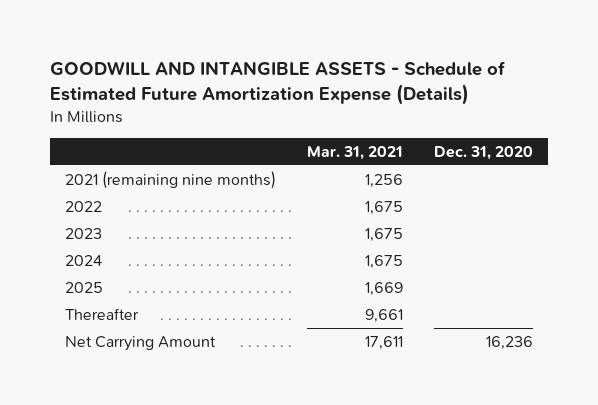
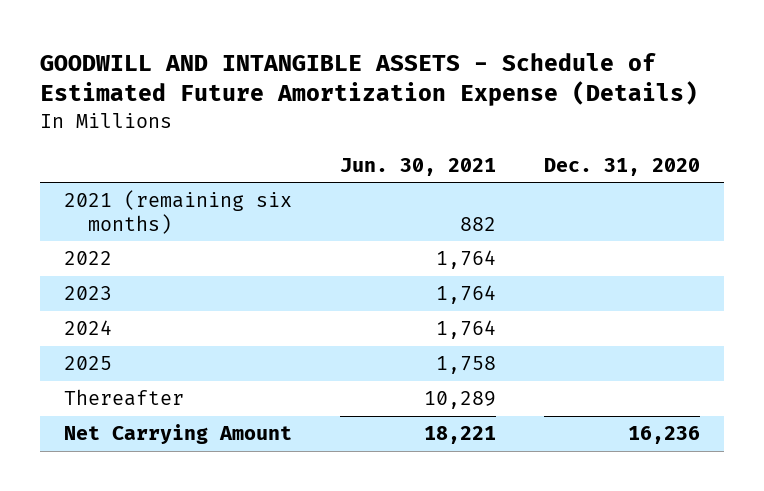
[306,145,403,160] Mar. 31, 2021 -> none
none -> [340,157,497,176] Jun. 30, 2021
[65,170,277,189] 2021 (remaining nine months) -> [64,190,293,234] 2021 (remaining six months)

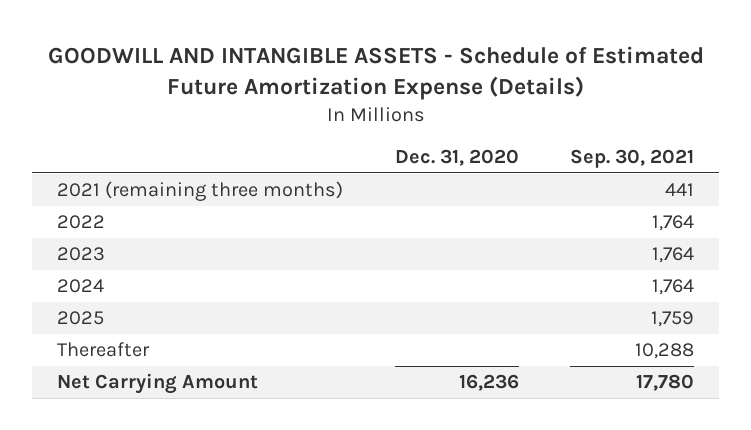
[340,157,497,176] Jun. 30, 2021 -> none
none -> [569,149,694,169] Sep. 30, 2021
[64,190,293,234] 2021 (remaining six months) -> [57,181,344,202] 2021 (remaining three months)

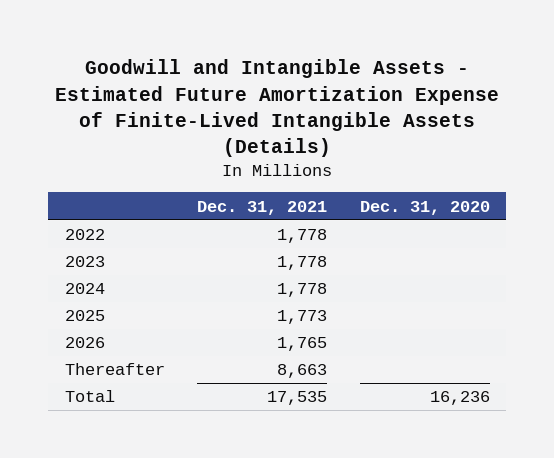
[47,45,704,100] GOODWILL AND INTANGIBLE ASSETS - Schedule of Estimated Future Amortization Expense (Details) -> [55,59,500,157] Goodwill and Intangible Assets - Estimated Future Amortization Expense of Finite-Lived Intangible Assets (Details)
[569,149,694,169] Sep. 30, 2021 -> none
none -> [197,200,328,215] Dec. 31, 2021
[57,181,344,202] 2021 (remaining three months) -> none
none -> [64,337,105,349] 2026
[57,373,259,395] Net Carrying Amount -> [64,390,115,403] Total

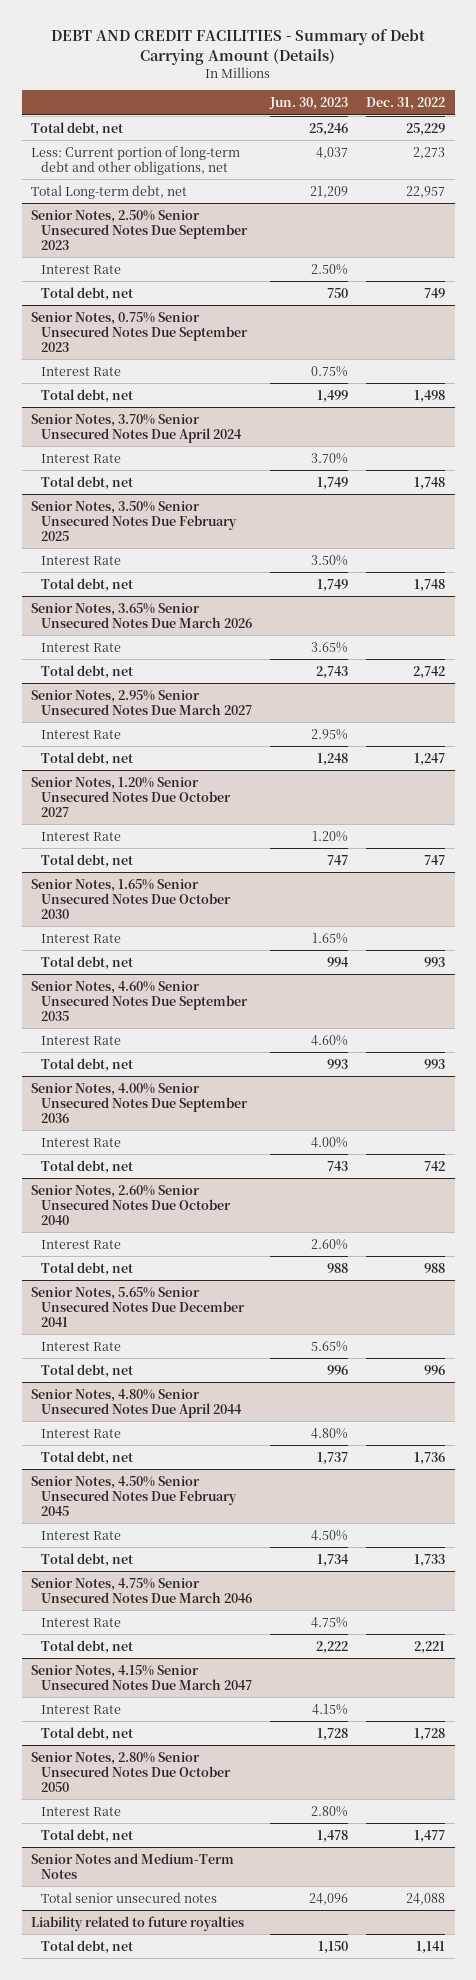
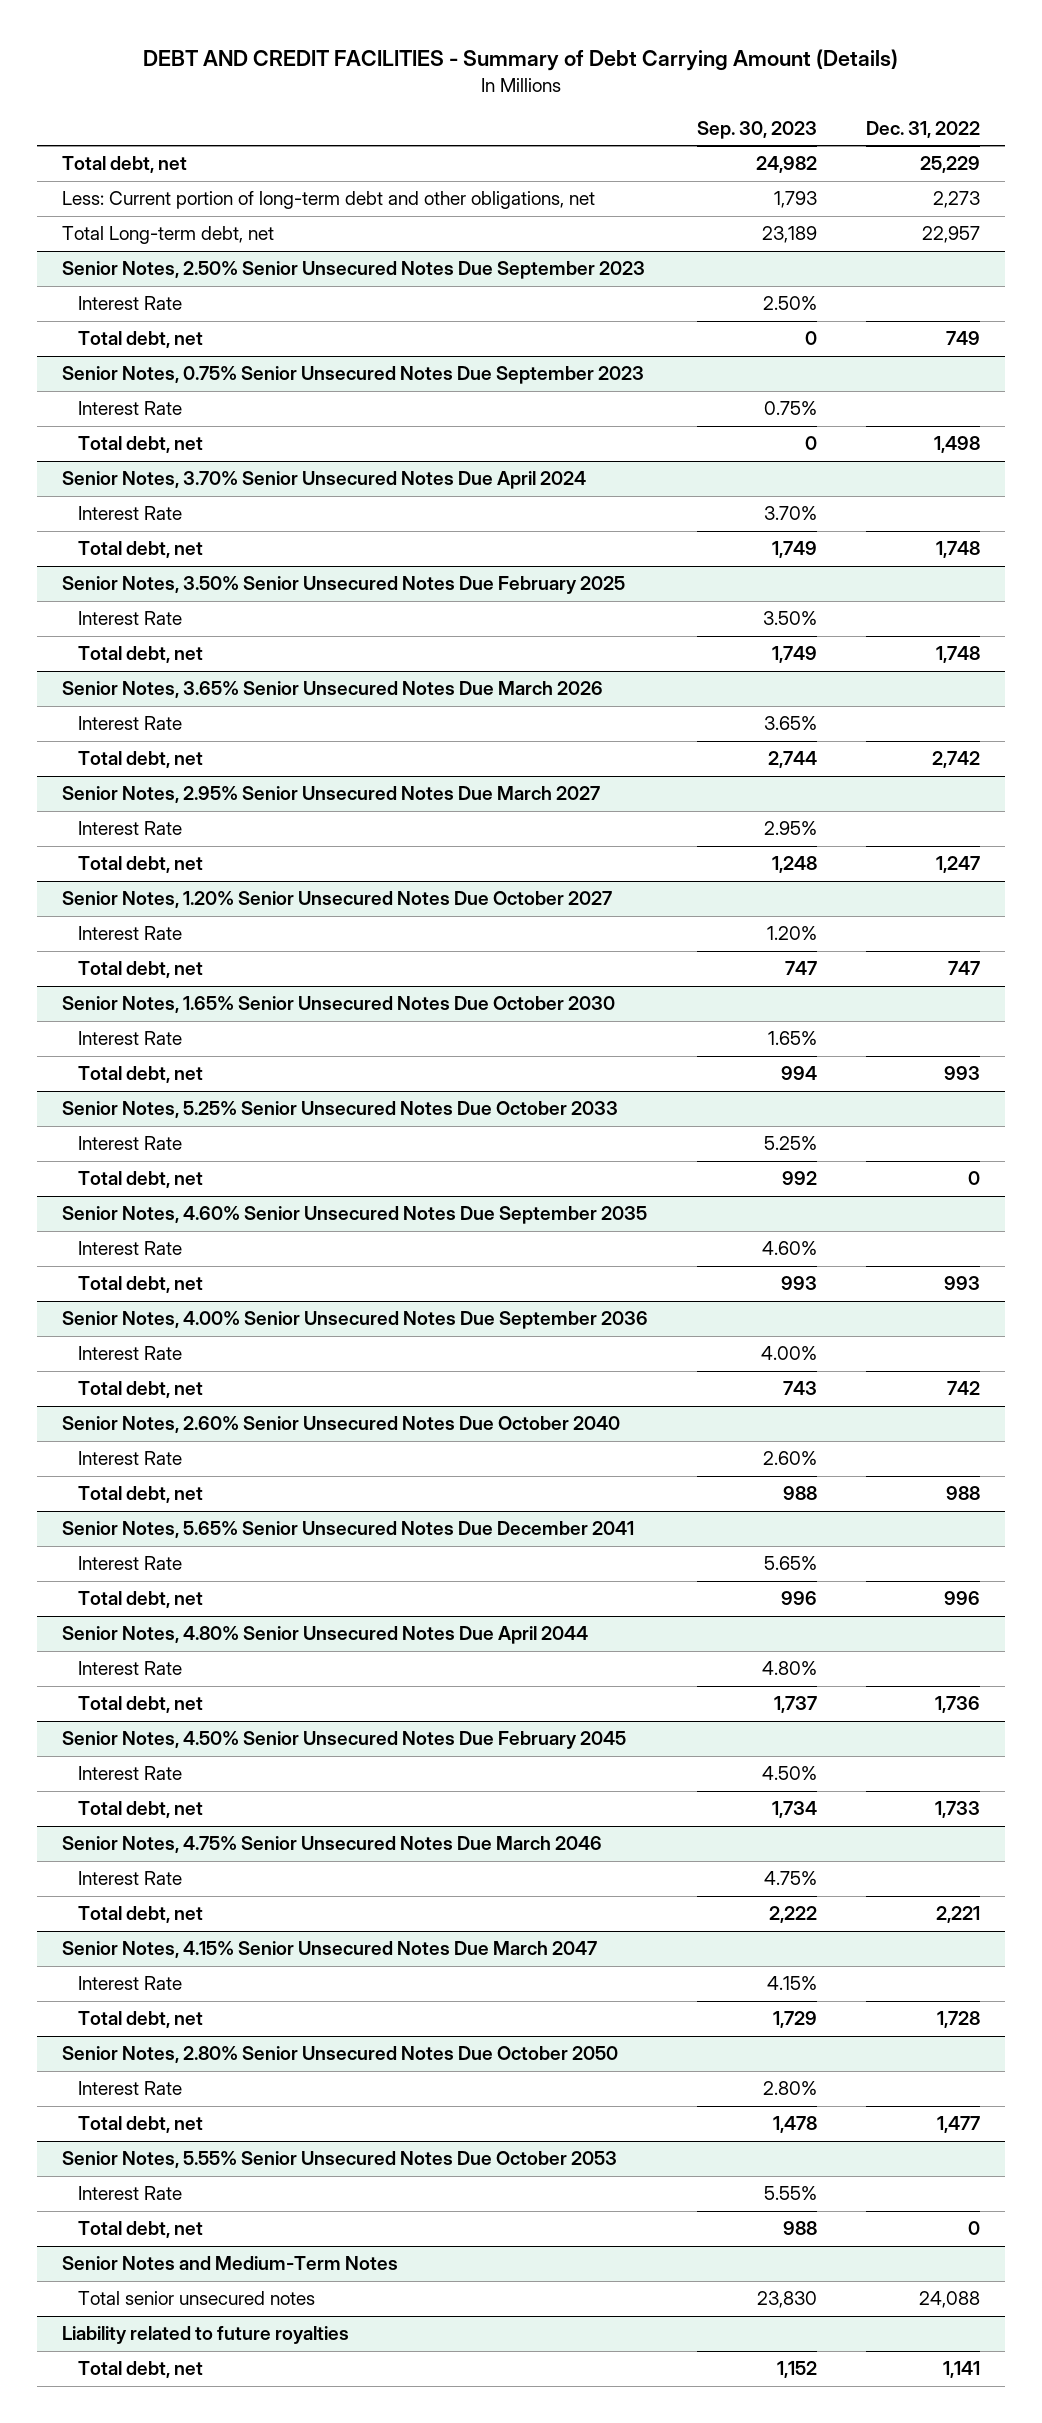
[269,97,349,111] Jun. 30, 2023 -> none
none -> [697,120,818,139] Sep. 30, 2023
none -> [61,1101,618,1119] Senior Notes, 5.25% Senior Unsecured Notes Due October 2033
none -> [77,1136,182,1151] Interest Rate
none -> [77,1171,203,1189] Total debt, net
none -> [61,2151,617,2169] Senior Notes, 5.55% Senior Unsecured Notes Due October 2053
none -> [77,2186,182,2201] Interest Rate
none -> [77,2221,203,2239] Total debt, net

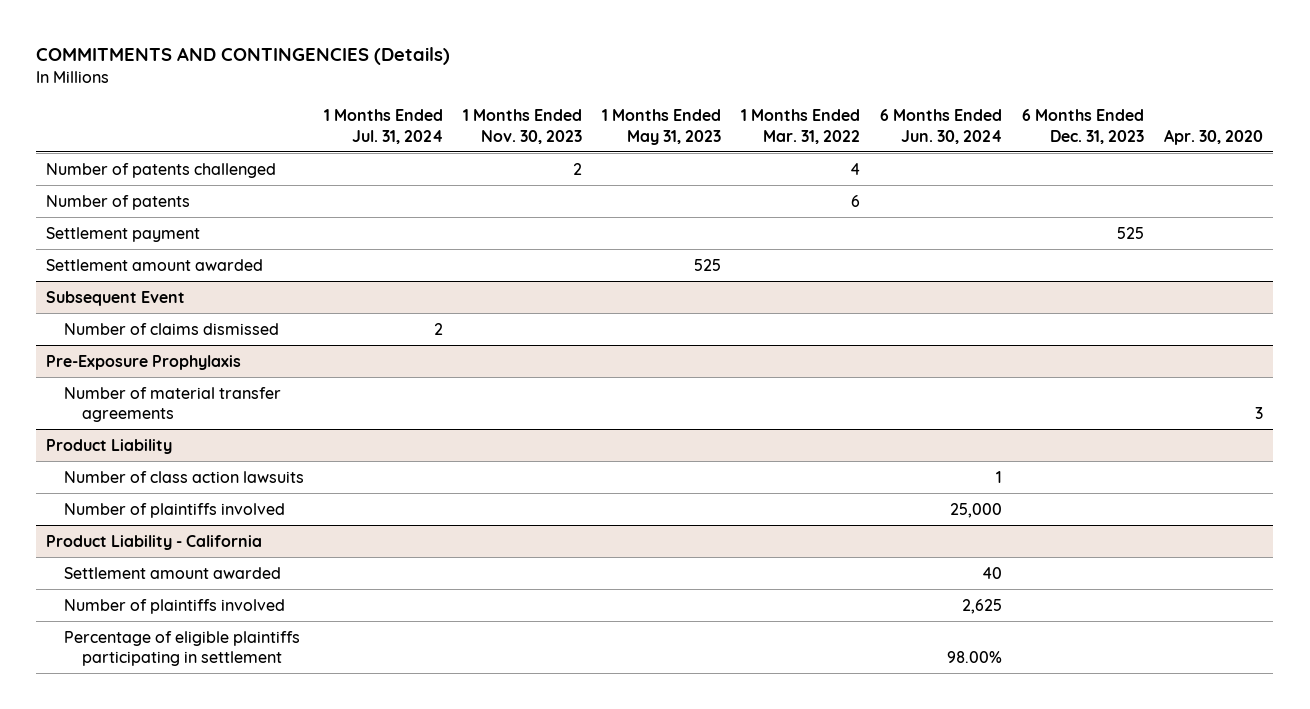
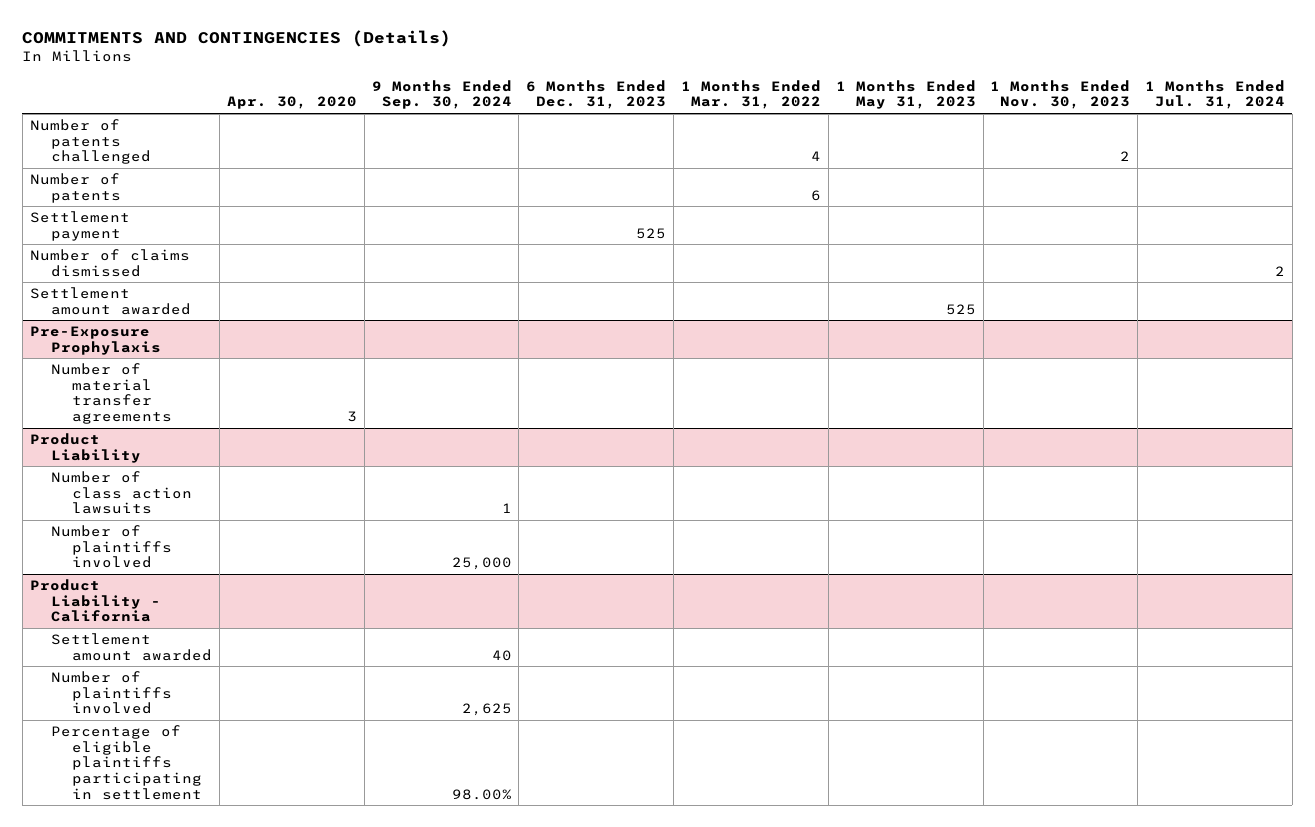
[880,109,1003,144] 6 Months Ended Jun. 30, 2024 -> none
none -> [371,79,512,110] 9 Months Ended Sep. 30, 2024
none -> [29,249,190,277] Number of claims dismissed
[46,290,186,306] Subsequent Event -> none
[64,322,280,335] Number of claims dismissed -> none

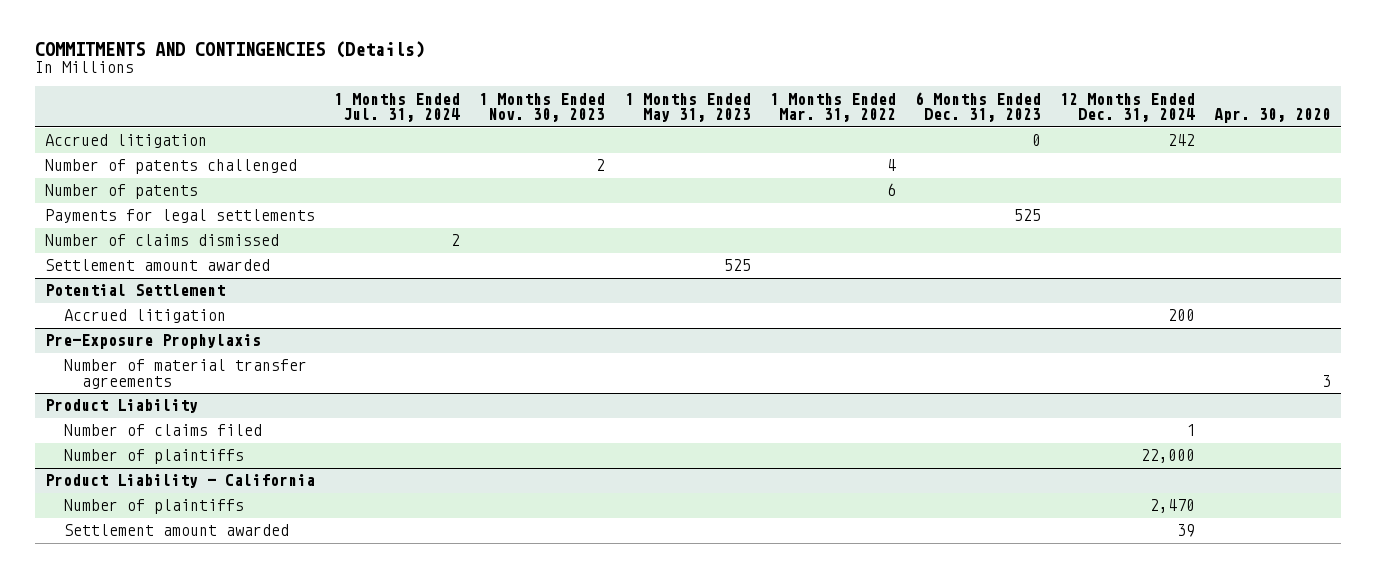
[371,79,512,110] 9 Months Ended Sep. 30, 2024 -> none
none -> [1060,92,1196,123] 12 Months Ended Dec. 31, 2024
none -> [45,134,208,149] Accrued litigation
[29,211,130,241] Settlement payment -> [45,209,316,224] Payments for legal settlements
none -> [45,284,226,297] Potential Settlement
none -> [63,309,226,324] Accrued litigation
[50,471,193,515] Number of class action lawsuits -> [63,424,262,437] Number of claims filed
[50,525,173,569] Number of plaintiffs involved -> [63,449,244,465] Number of plaintiffs
none -> [63,499,244,515] Number of plaintiffs
[50,671,173,715] Number of plaintiffs involved -> none
[50,725,203,800] Percentage of eligible plaintiffs participating in settlement -> none

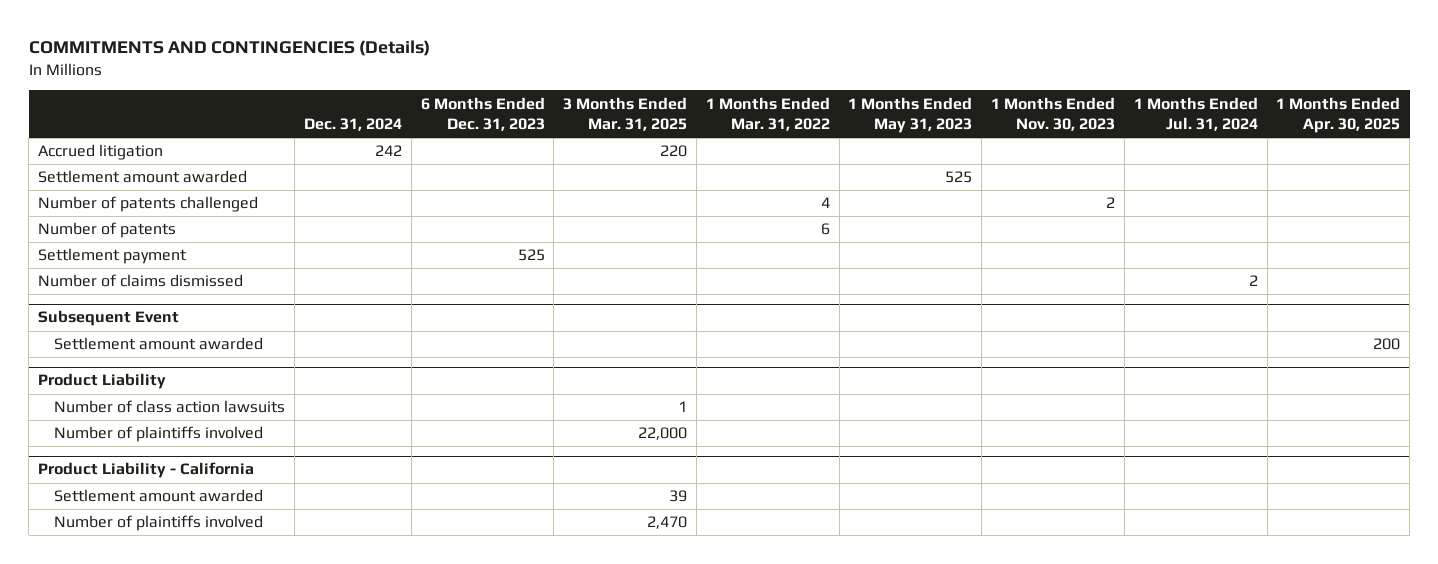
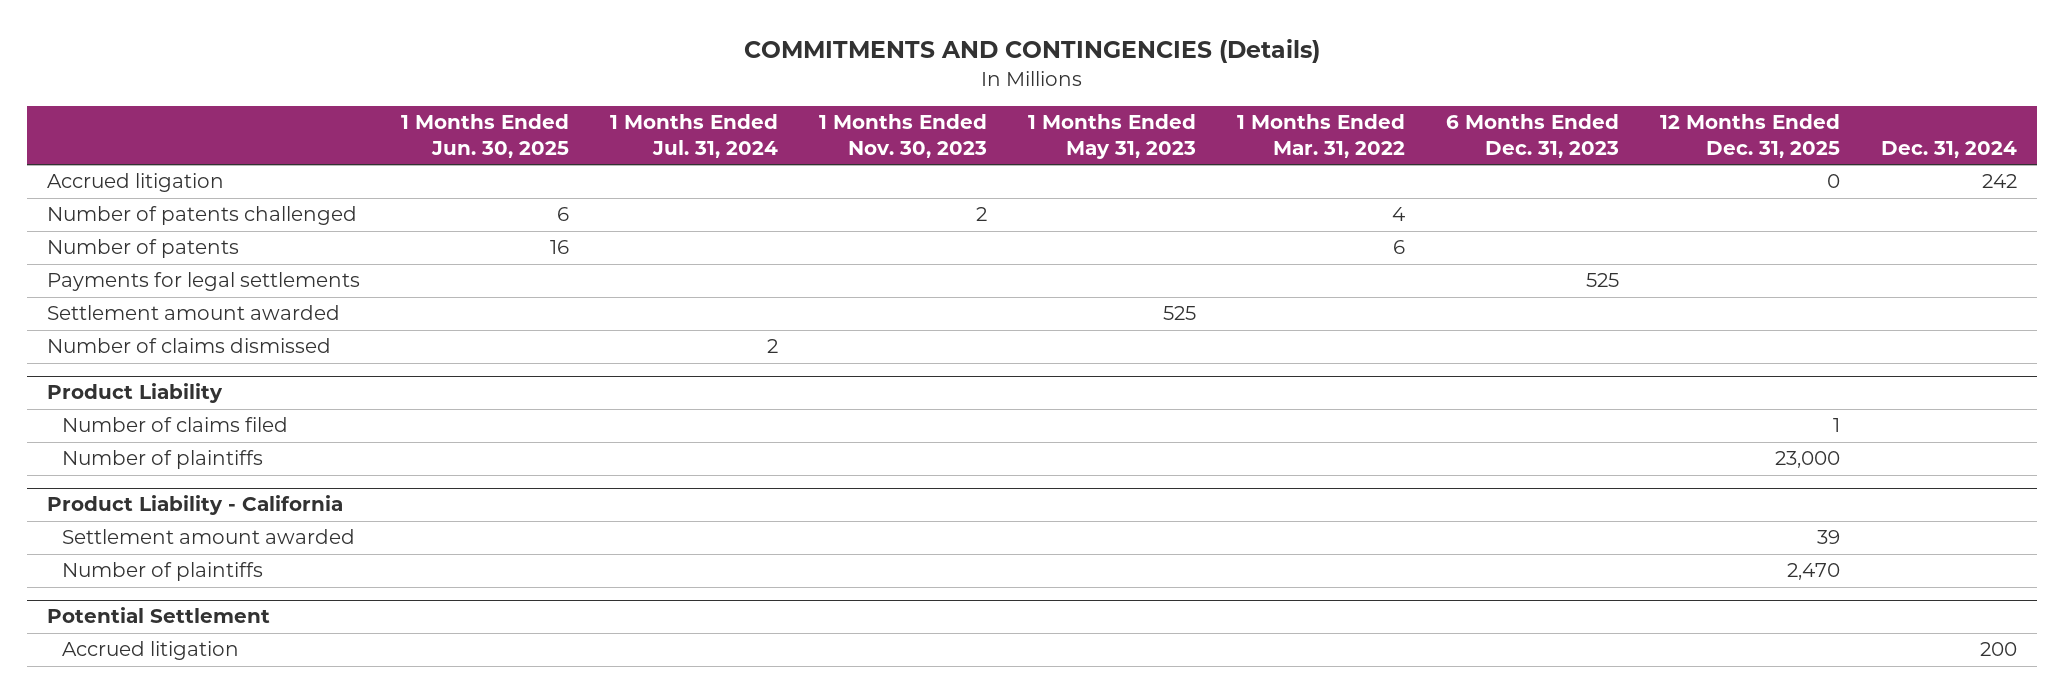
[563,96,688,131] 3 Months Ended Mar. 31, 2025 -> none
[1276,96,1401,133] 1 Months Ended Apr. 30, 2025 -> none
none -> [401,114,570,159] 1 Months Ended Jun. 30, 2025
none -> [1659,114,1840,159] 12 Months Ended Dec. 31, 2025
[38,248,188,265] Settlement payment -> [47,272,361,292] Payments for legal settlements
[38,170,248,184] Settlement amount awarded -> [47,305,341,321] Settlement amount awarded
[38,310,180,327] Subsequent Event -> none
[54,337,264,351] Settlement amount awarded -> none
[54,400,286,414] Number of class action lawsuits -> [62,417,289,433] Number of claims filed
[54,426,264,443] Number of plaintiffs involved -> [62,450,264,470] Number of plaintiffs
[54,515,264,532] Number of plaintiffs involved -> [62,562,264,582] Number of plaintiffs
none -> [47,607,271,624] Potential Settlement
none -> [62,641,240,661] Accrued litigation

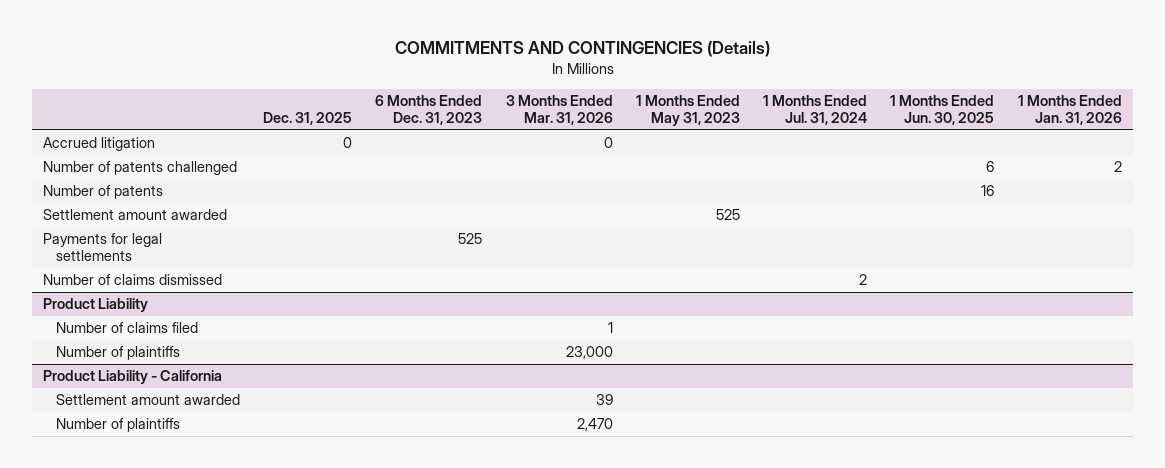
[819,114,988,159] 1 Months Ended Nov. 30, 2023 -> none
[1237,114,1406,159] 1 Months Ended Mar. 31, 2022 -> none
[1659,114,1840,159] 12 Months Ended Dec. 31, 2025 -> none
[1880,141,2017,159] Dec. 31, 2024 -> none
none -> [263,111,353,125] Dec. 31, 2025
none -> [505,94,613,125] 3 Months Ended Mar. 31, 2026
none -> [1017,94,1122,125] 1 Months Ended Jan. 31, 2026
[47,272,361,292] Payments for legal settlements -> [43,233,163,262] Payments for legal settlements
[47,607,271,624] Potential Settlement -> none
[62,641,240,661] Accrued litigation -> none

